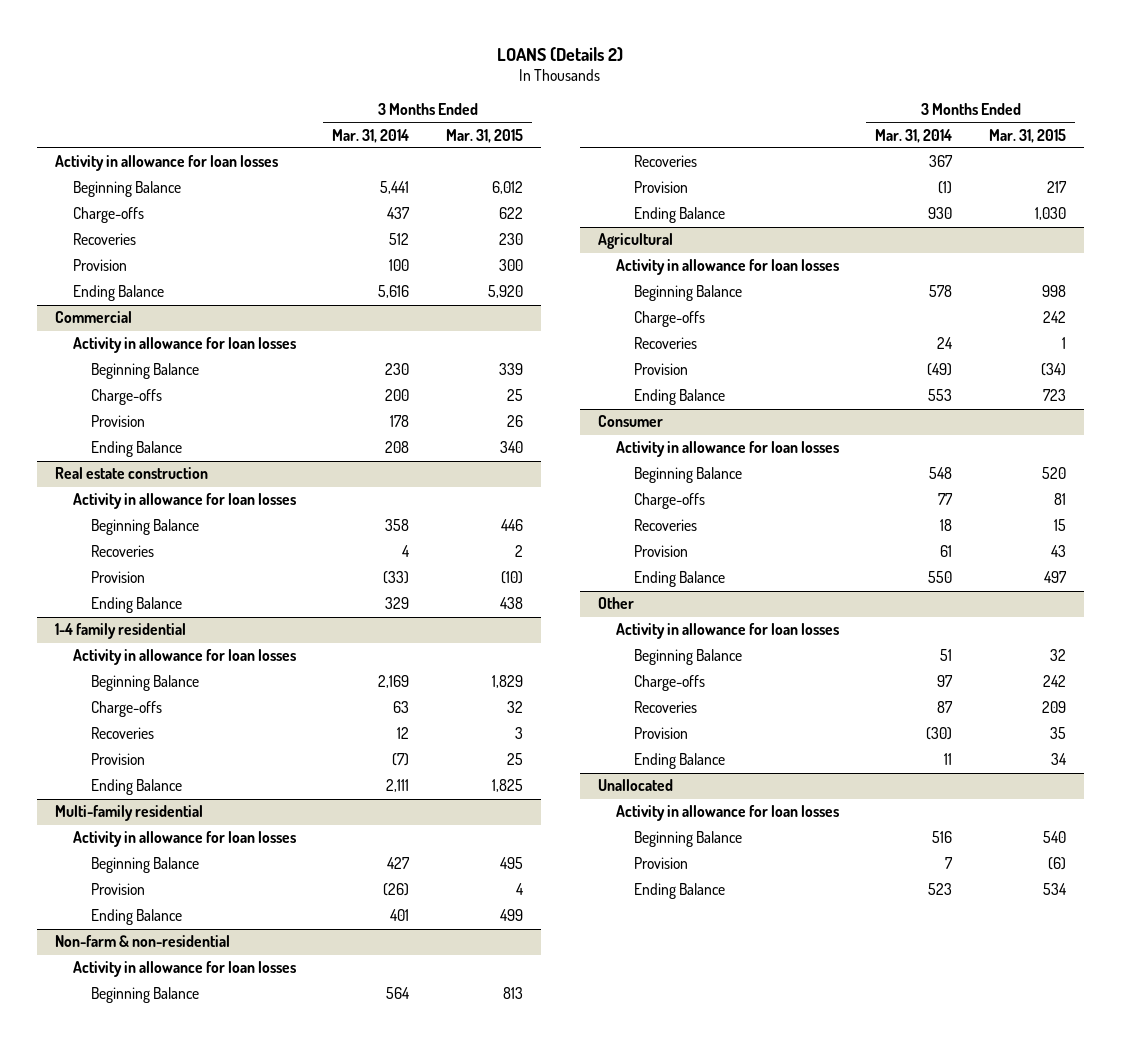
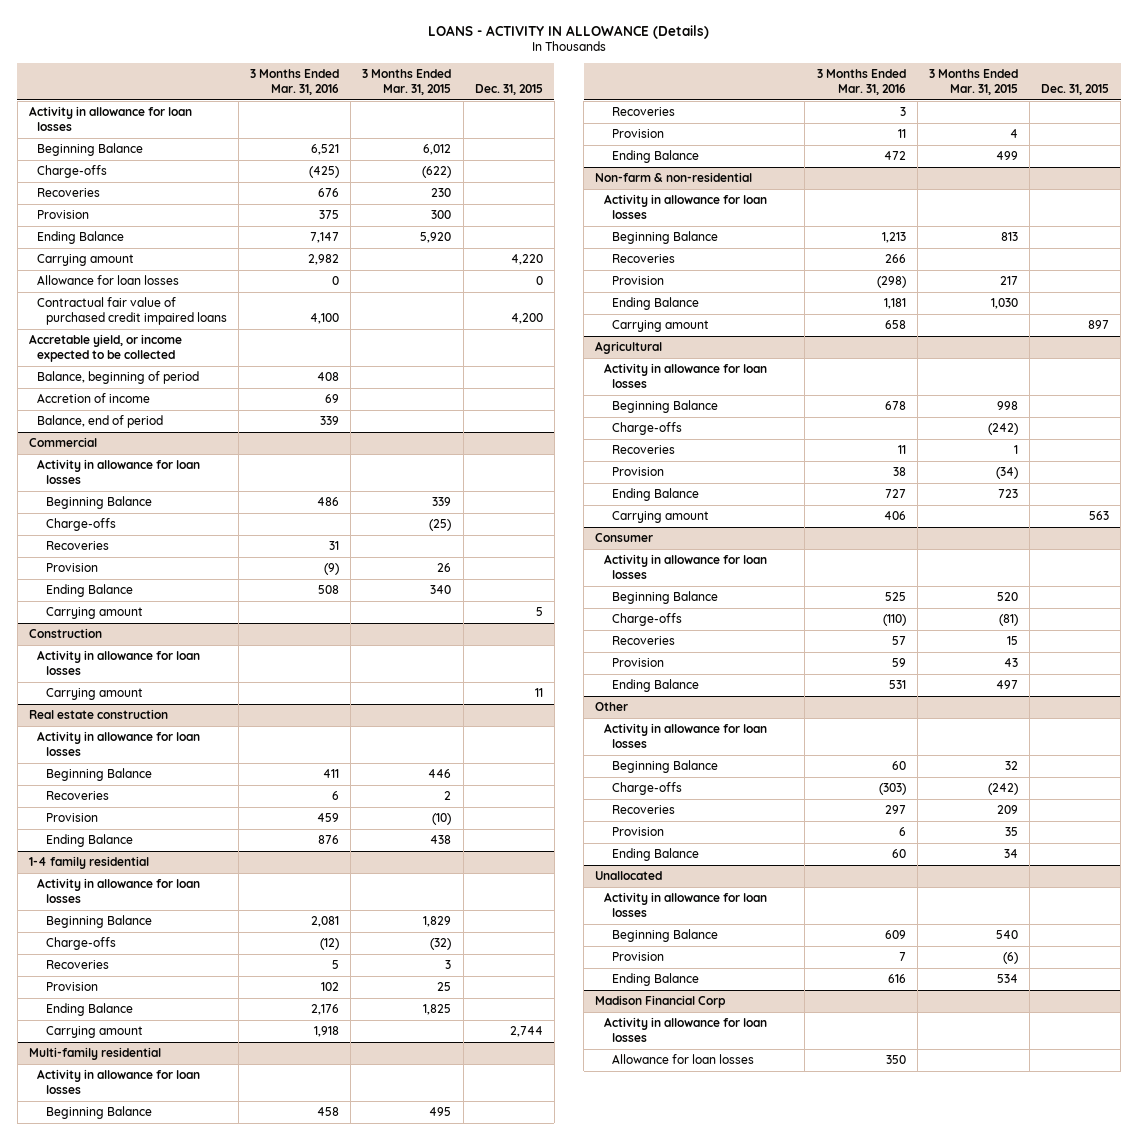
[497,46,624,62] LOANS (Details 2) -> [427,24,709,39] LOANS - ACTIVITY IN ALLOWANCE (Details)
[332,128,410,143] Mar. 31, 2014 -> none
none -> [250,69,340,96] 3 Months Ended Mar. 31, 2016
none -> [474,84,543,96] Dec. 31, 2015
[498,207,523,220] 622 -> [422,166,452,179] (622)
none -> [37,254,135,267] Carrying amount
none -> [37,275,180,286] Allowance for loan losses
none -> [37,297,227,325] Contractual fair value of purchased credit impaired loans
none -> [28,334,182,362] Accretable yield, or income expected to be collected
none -> [37,371,200,385] Balance, beginning of period
none -> [37,393,151,404] Accretion of income
none -> [37,415,164,429] Balance, end of period
[506,389,523,402] 25 -> [429,519,452,532] (25)
none -> [45,541,109,551] Recoveries
none -> [45,607,143,620] Carrying amount
none -> [28,628,102,639] Construction
none -> [37,650,201,675] Activity in allowance for loan losses
none -> [45,688,143,701] Carrying amount
[506,701,523,714] 32 -> [430,938,452,951] (32)
none -> [45,1026,143,1039] Carrying amount
none -> [612,107,676,117] Recoveries
none -> [612,320,710,333] Carrying amount
[1042,311,1066,324] 242 -> [987,423,1018,436] (242)
none -> [612,511,710,524] Carrying amount
[1053,493,1066,506] 81 -> [998,614,1018,627] (81)
[1042,675,1066,688] 242 -> [987,783,1018,796] (242)
none -> [595,995,727,1009] Madison Financial Corp
none -> [603,1017,767,1042] Activity in allowance for loan losses
none -> [612,1054,755,1065] Allowance for loan losses

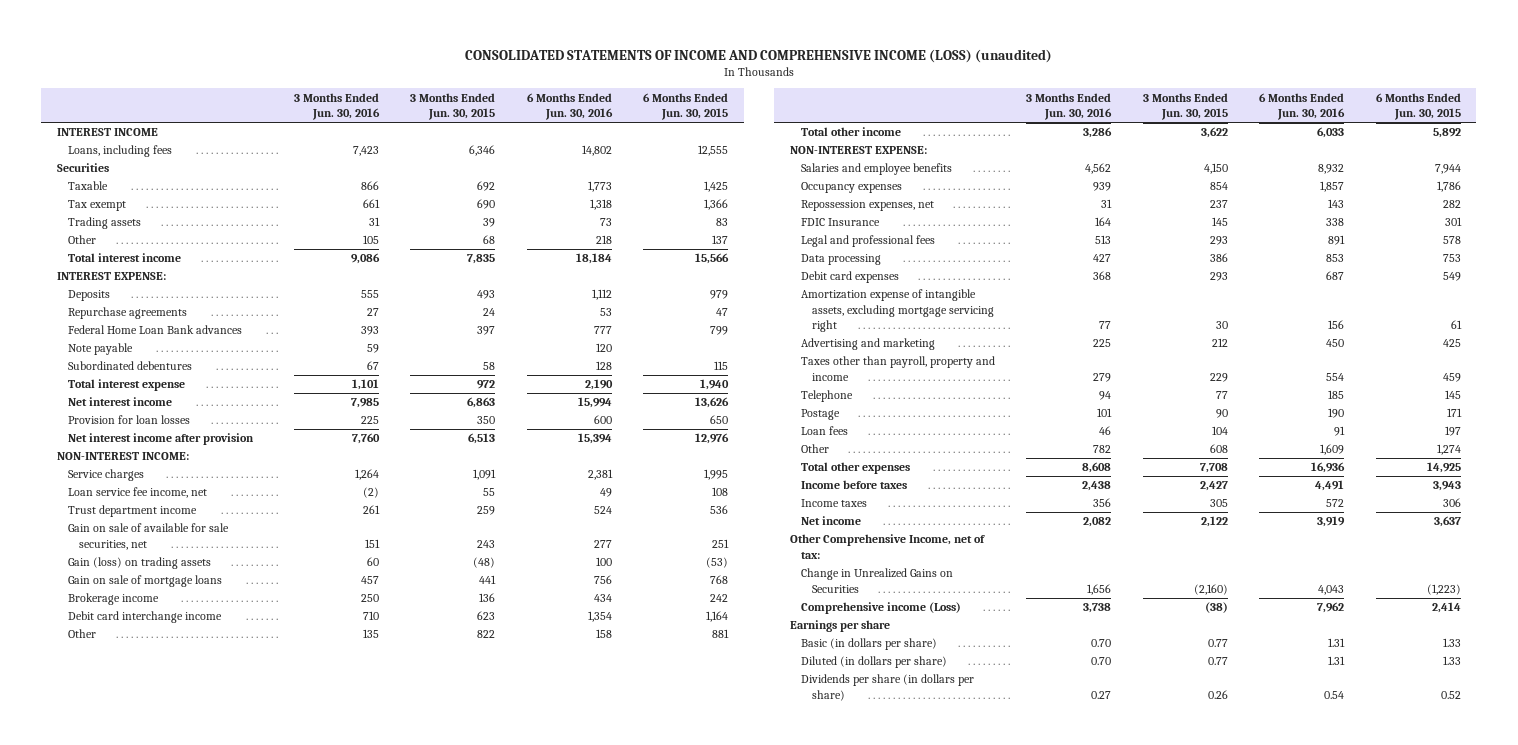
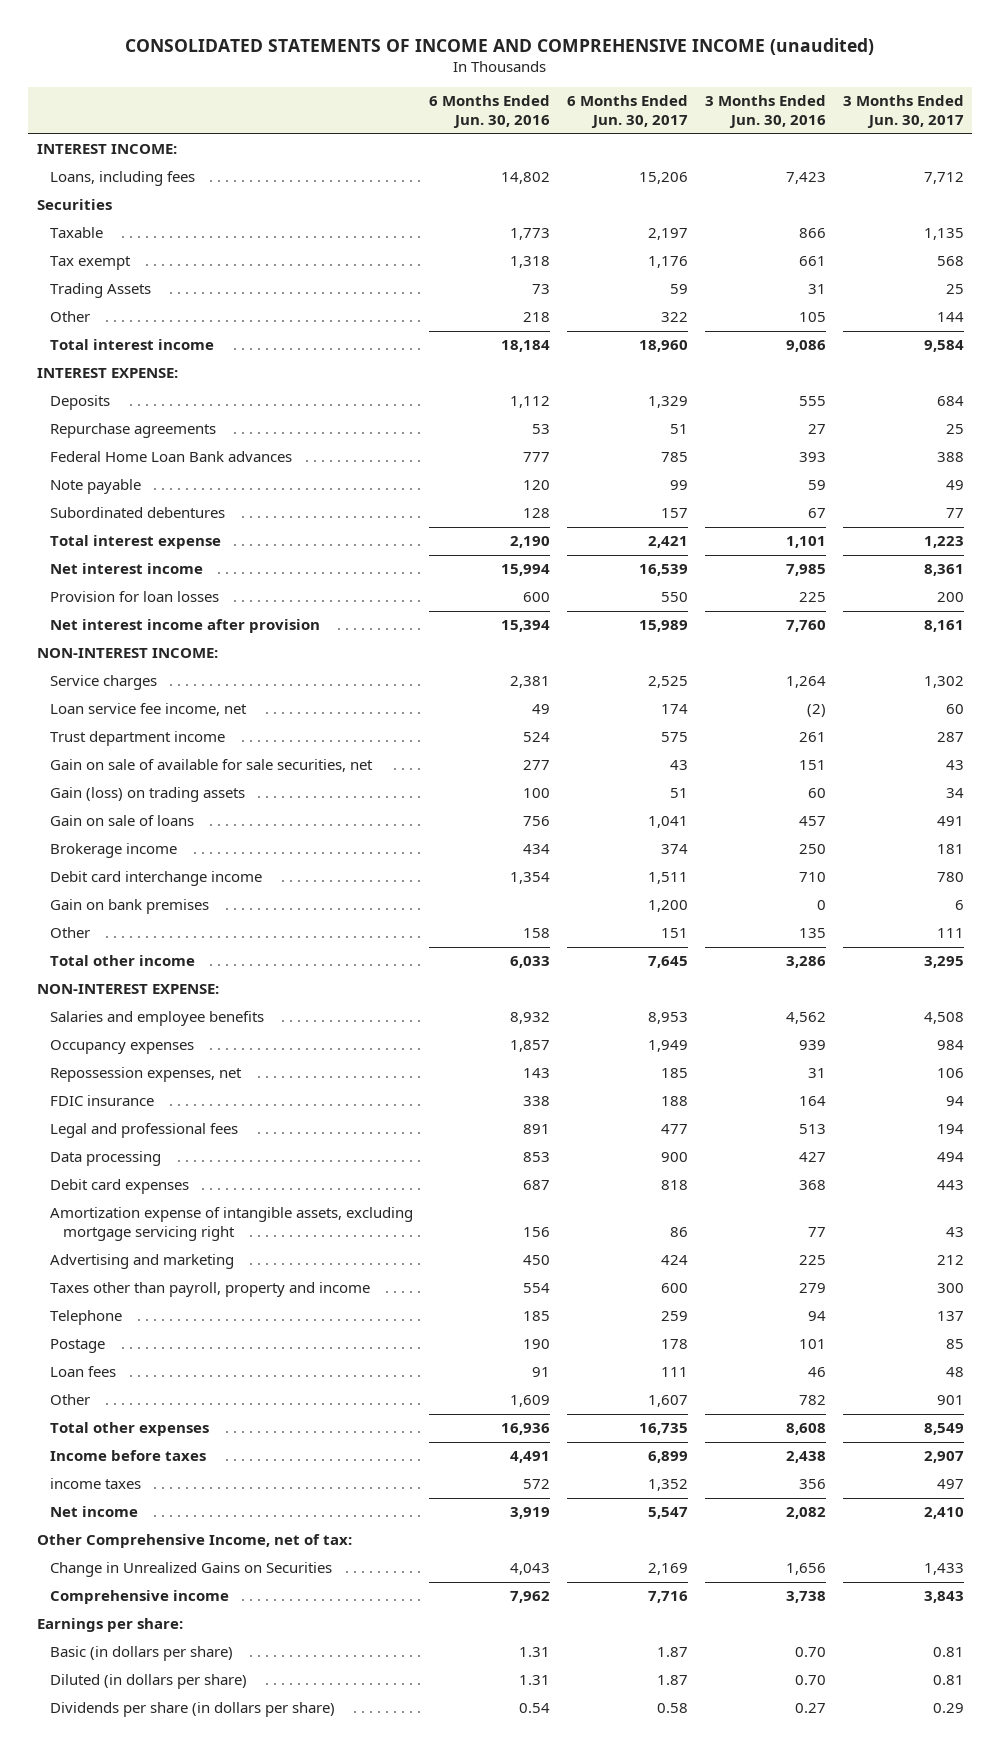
[464,49,1052,64] CONSOLIDATED STATEMENTS OF INCOME AND COMPREHENSIVE INCOME (LOSS) (unaudited) -> [125,37,875,55] CONSOLIDATED STATEMENTS OF INCOME AND COMPREHENSIVE INCOME (unaudited)
[410,92,496,121] 3 Months Ended Jun. 30, 2015 -> none
[643,92,729,121] 6 Months Ended Jun. 30, 2015 -> none
none -> [567,95,689,129] 6 Months Ended Jun. 30, 2017
none -> [842,95,964,129] 3 Months Ended Jun. 30, 2017
[57,128,159,137] INTEREST INCOME -> [36,144,177,155] INTEREST INCOME:
[68,217,142,230] Trading assets -> [49,283,151,299] Trading Assets
[68,575,223,588] Gain on sale of mortgage loans -> [49,815,194,827] Gain on sale of loans
none -> [49,899,209,915] Gain on bank premises
[800,218,880,227] FDIC Insurance -> [49,1095,154,1107] FDIC insurance
[800,499,867,508] Income taxes -> [49,1478,141,1490] income taxes
[800,602,961,615] Comprehensive income (Loss) -> [49,1590,229,1605] Comprehensive income
[789,620,890,633] Earnings per share -> [36,1618,183,1633] Earnings per share:

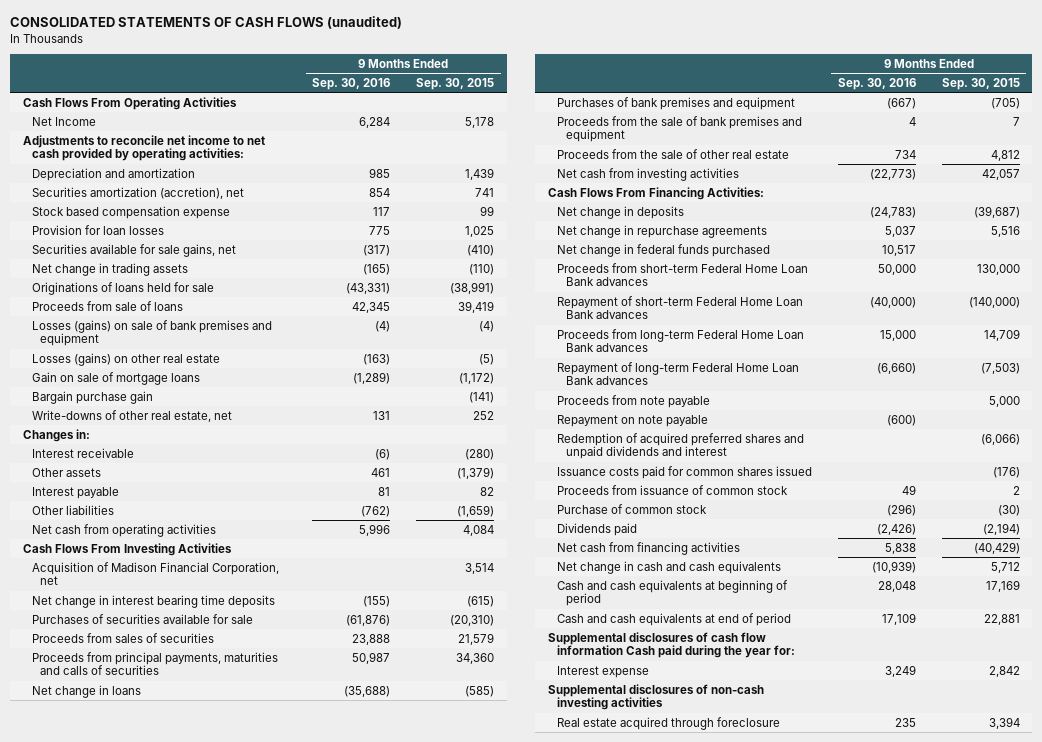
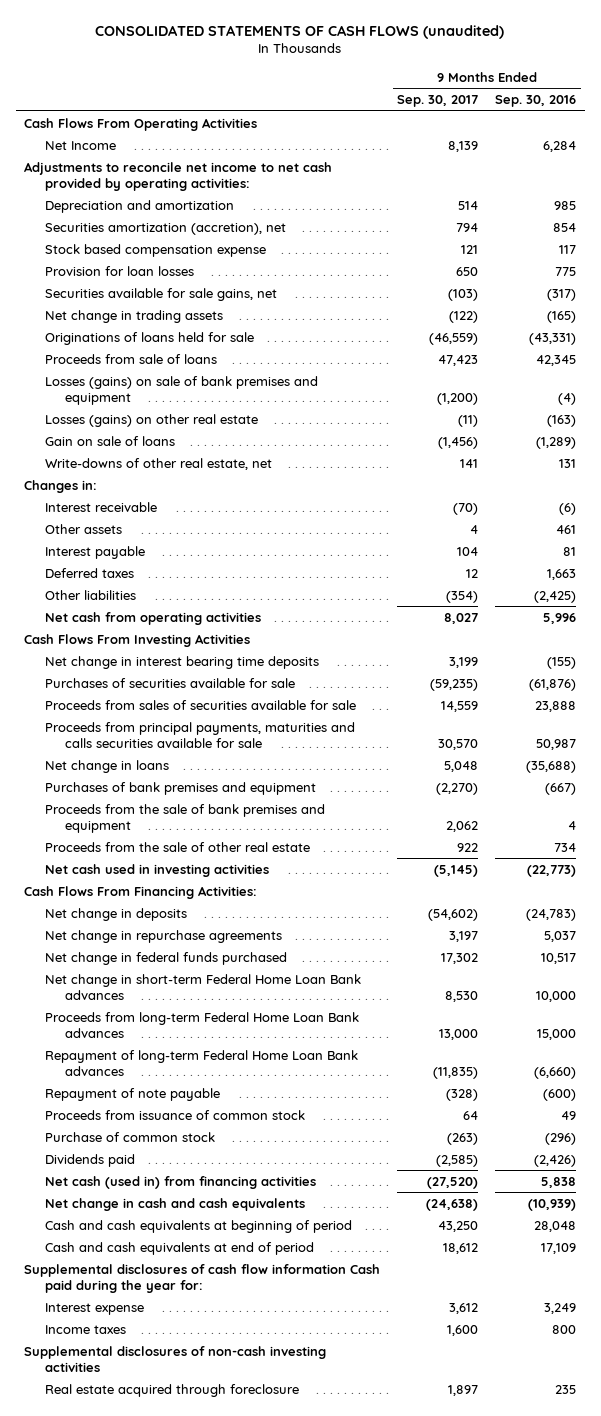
[416,77,495,90] Sep. 30, 2015 -> none
none -> [397,94,479,107] Sep. 30, 2017
[31,390,153,404] Bargain purchase gain -> none
[31,371,200,385] Gain on sale of mortgage loans -> [44,435,175,446] Gain on sale of loans
none -> [44,567,134,578] Deferred taxes
[361,505,391,517] (762) -> [534,590,577,603] (2,425)
[31,561,279,586] Acquisition of Madison Financial Corporation, net -> none
[31,632,214,643] Proceeds from sales of securities -> [44,699,356,710] Proceeds from sales of securities available for sale
[31,651,278,676] Proceeds from principal payments, maturities and calls of securities -> [44,721,355,748] Proceeds from principal payments, maturities and calls securities available for sale
[556,167,739,181] Net cash from investing activities -> [44,863,269,877] Net cash used in investing activities
[556,295,803,320] Repayment of short-term Federal Home Loan Bank advances -> none
[556,262,808,287] Proceeds from short-term Federal Home Loan Bank advances -> [44,973,361,1000] Net change in short-term Federal Home Loan Bank advances
[877,263,916,275] 50,000 -> [536,990,577,1002] 10,000
[556,394,710,408] Proceeds from note payable -> none
[556,432,804,460] Redemption of acquired preferred shares and unpaid dividends and interest -> none
[556,465,812,479] Issuance costs paid for common shares issued -> none
[556,414,708,427] Repayment on note payable -> [44,1087,220,1101] Repayment of note payable
[556,541,740,555] Net cash from financing activities -> [44,1175,316,1189] Net cash (used in) from financing activities
none -> [44,1324,126,1334] Income taxes

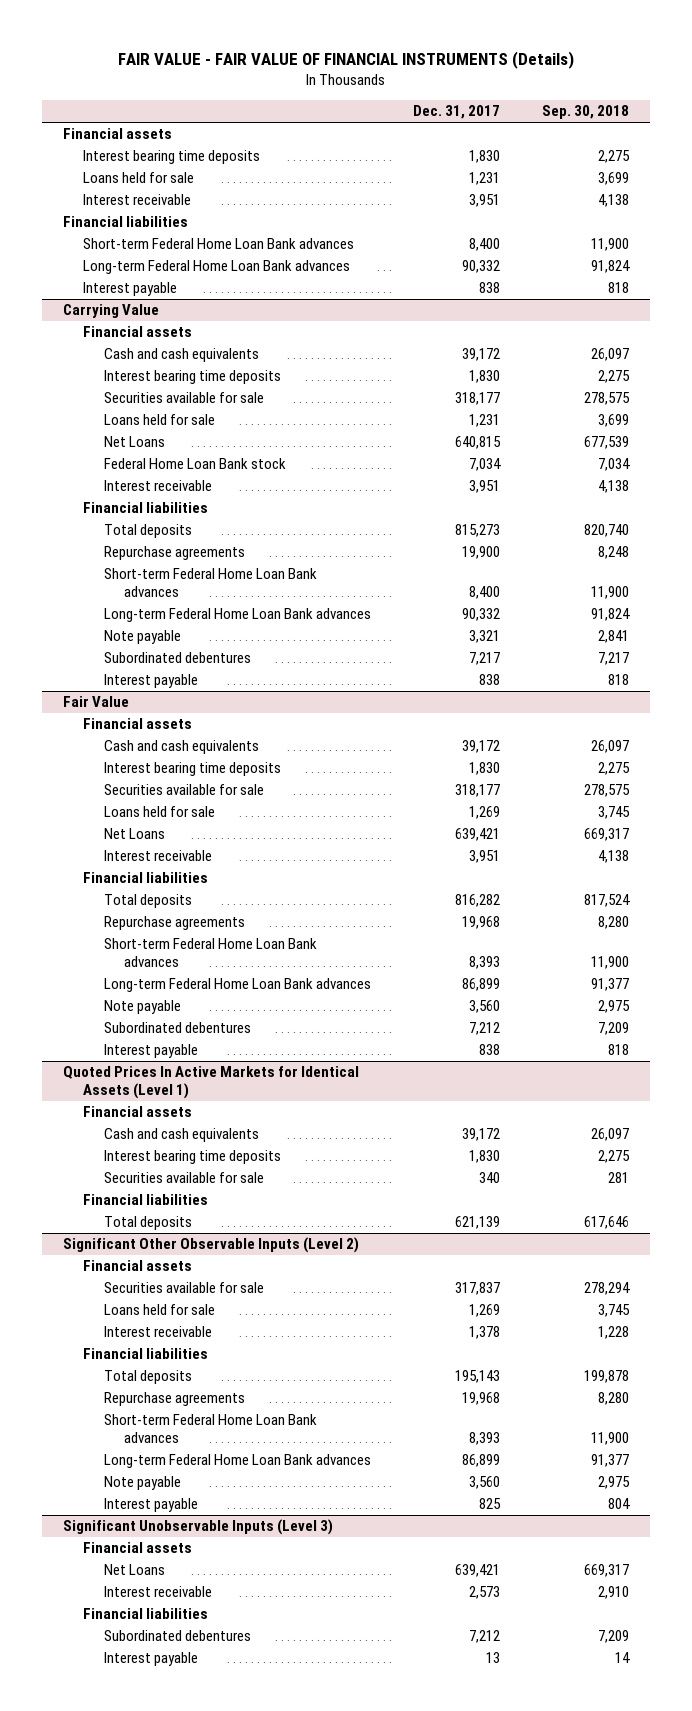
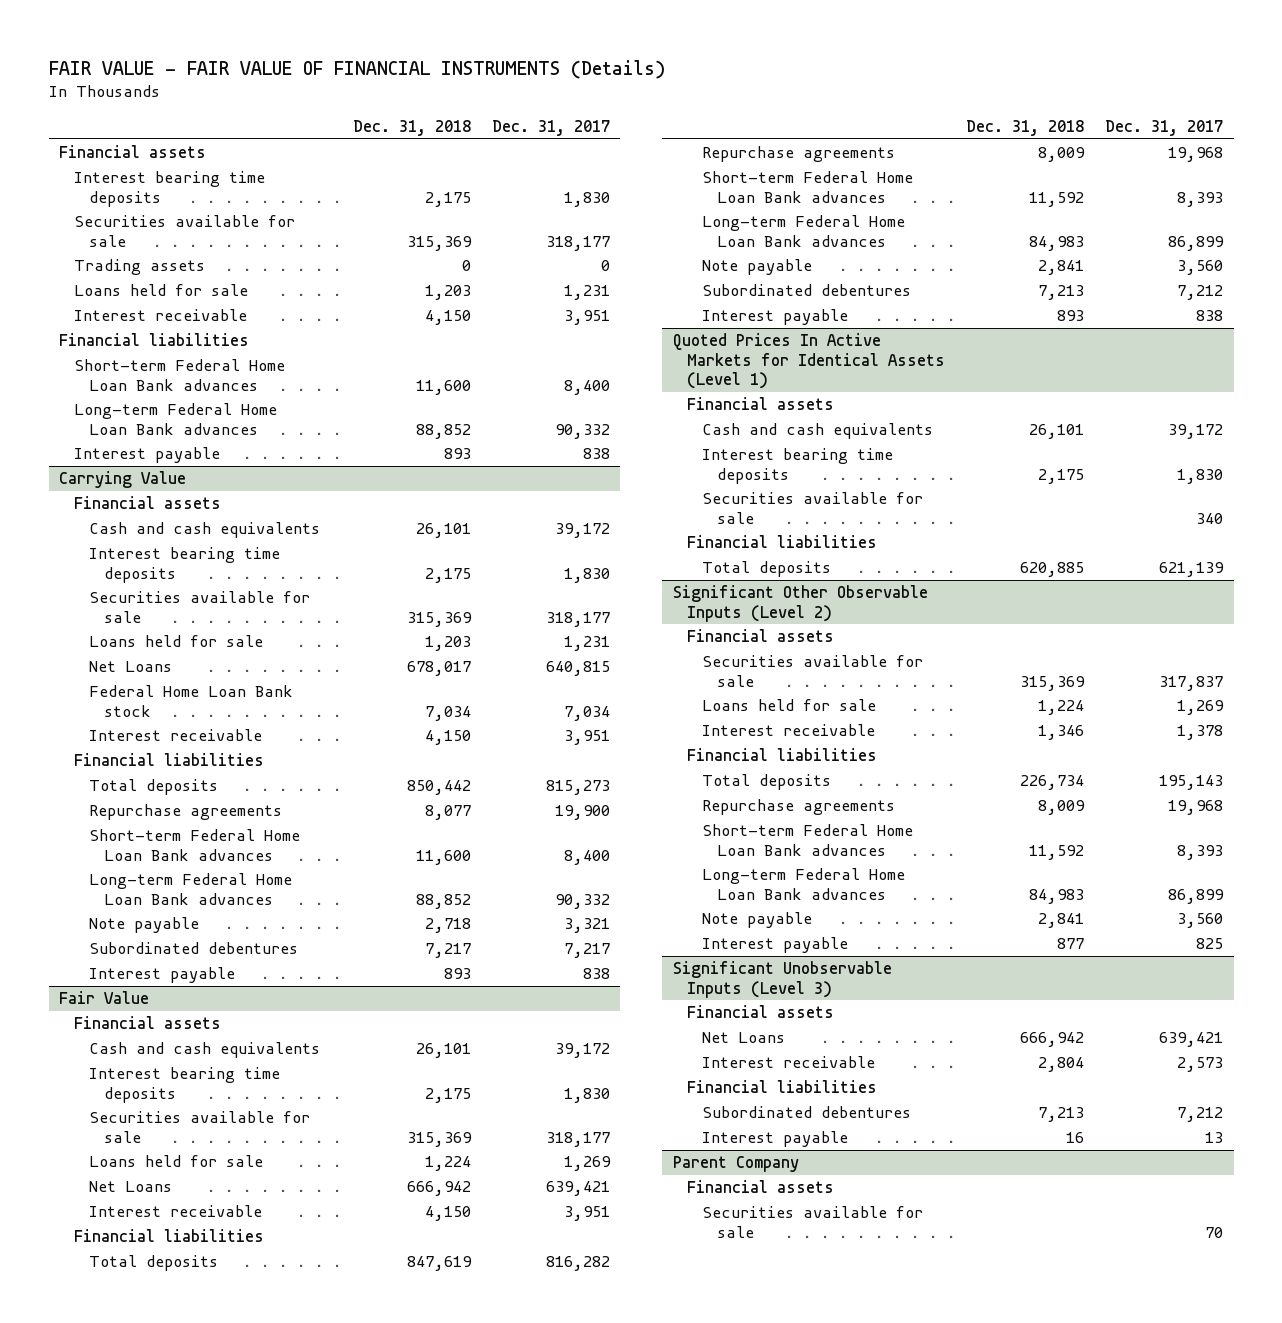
[542,105,630,120] Sep. 30, 2018 -> none
none -> [352,120,471,137] Dec. 31, 2018
none -> [73,215,295,247] Securities available for sale
none -> [73,259,205,276] Trading assets
none -> [672,1156,799,1173] Parent Company
none -> [687,1180,835,1194] Financial assets
none -> [702,1206,924,1238] Securities available for sale

